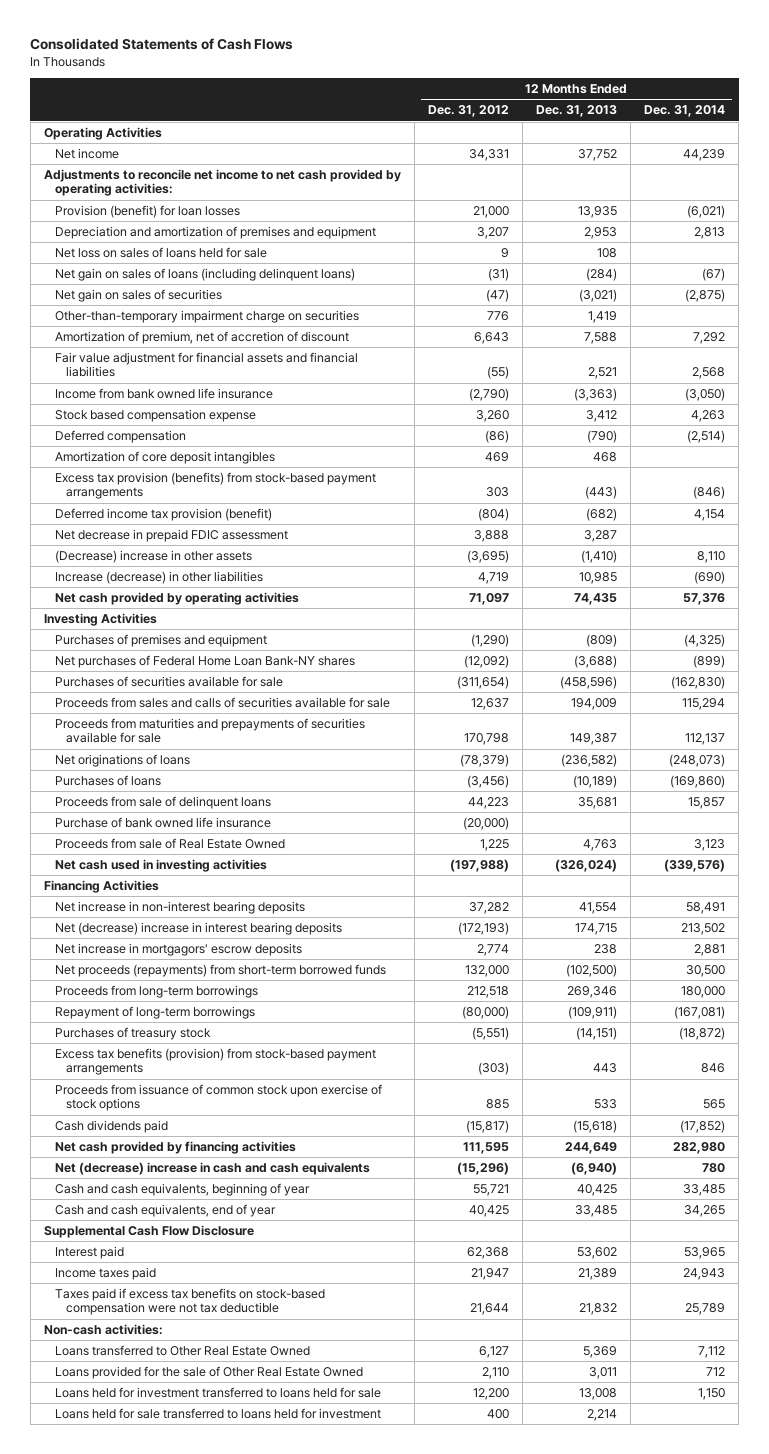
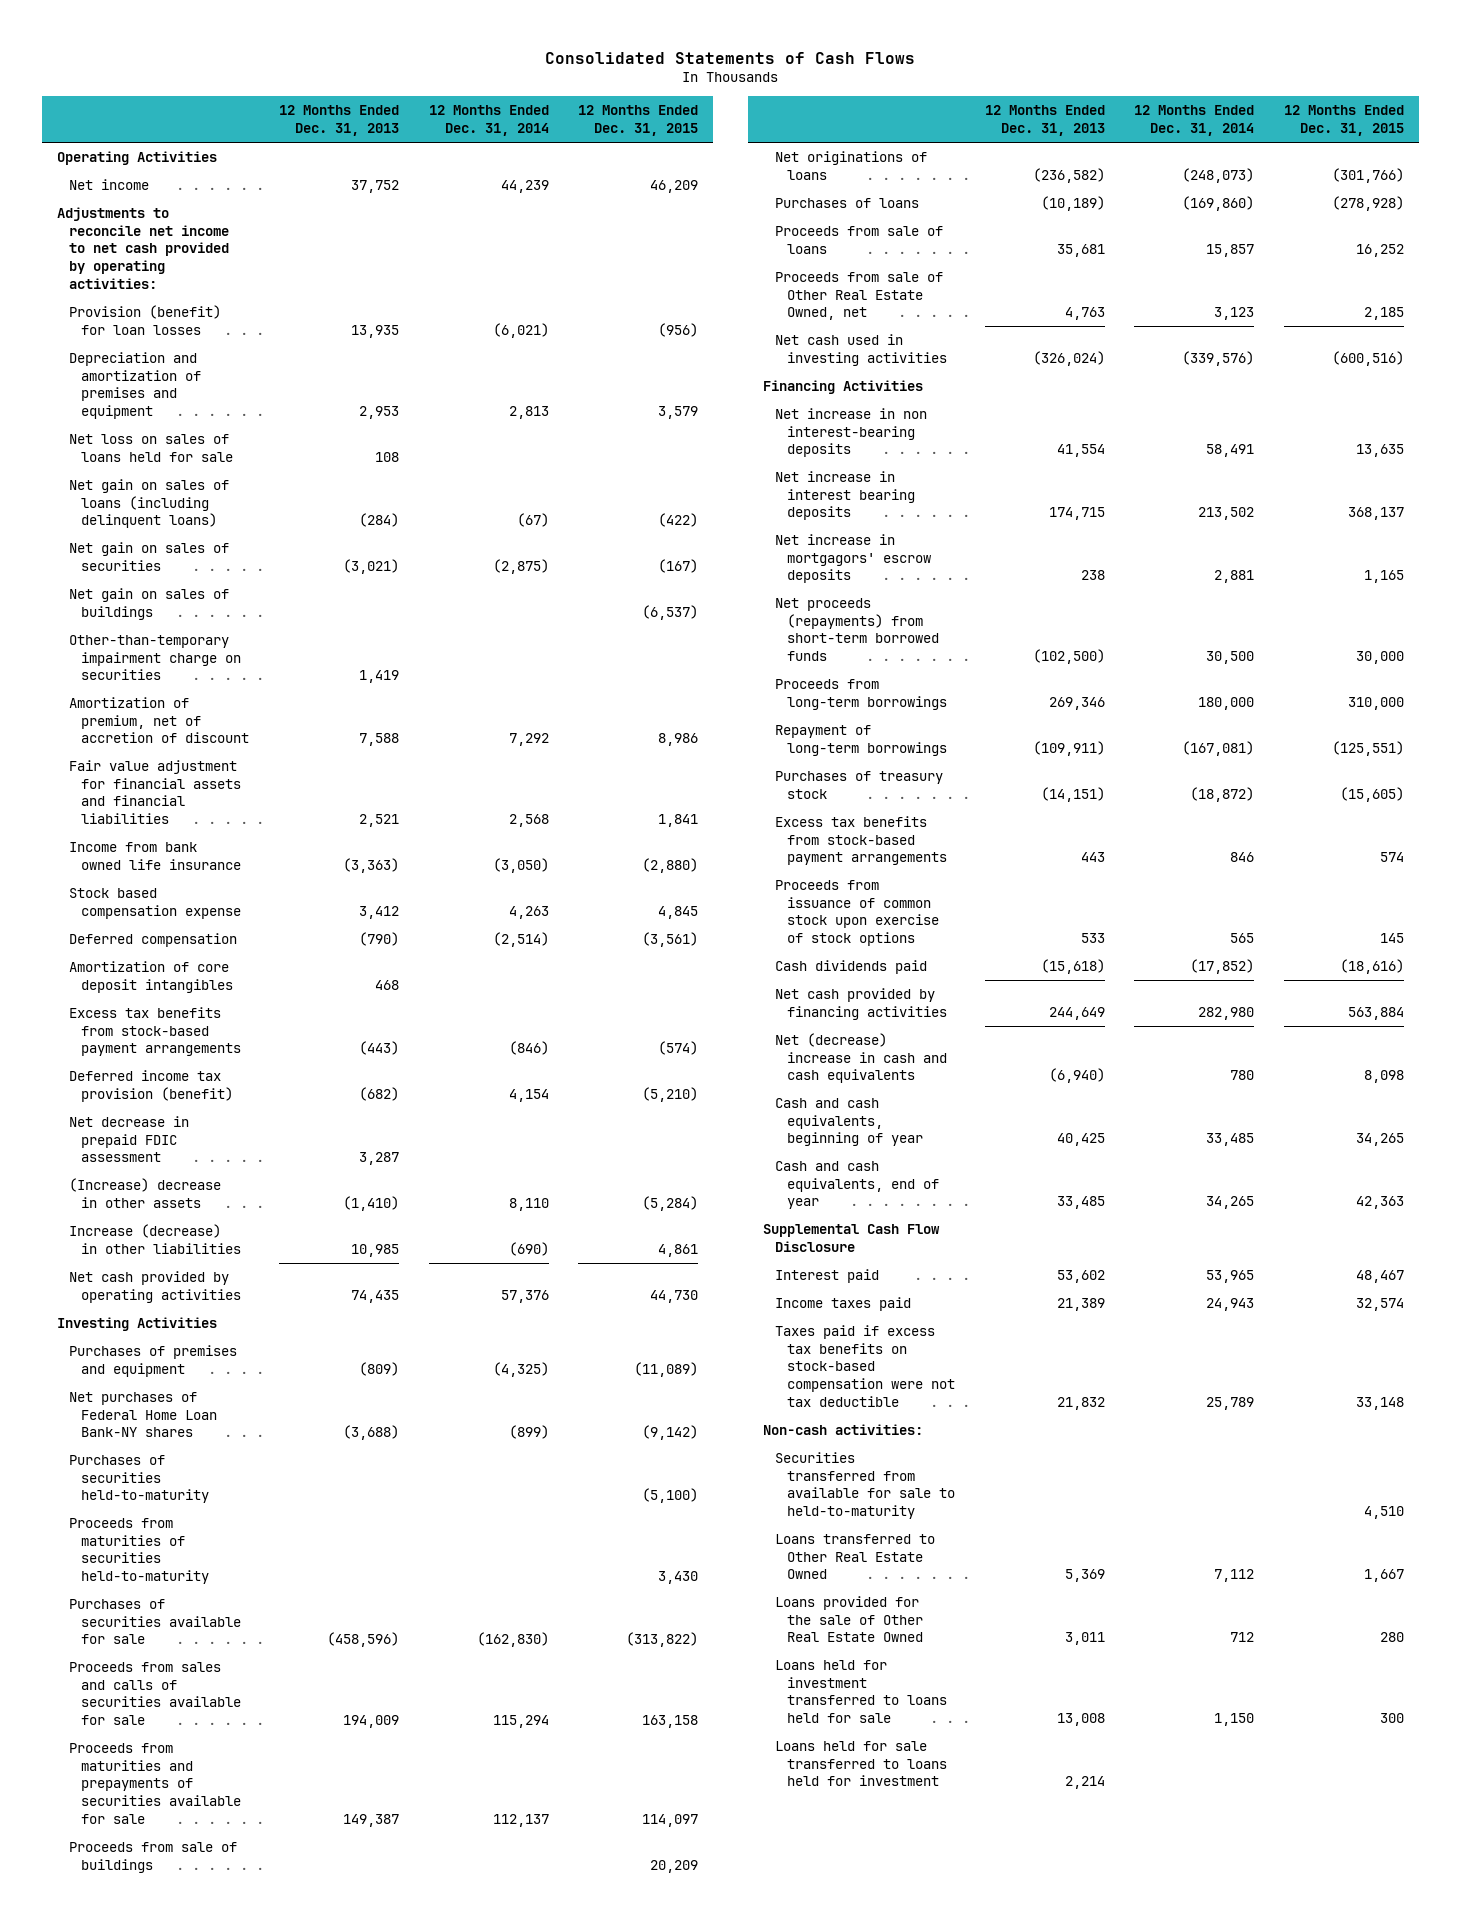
[427,105,509,118] Dec. 31, 2012 -> none
none -> [578,105,699,136] 12 Months Ended Dec. 31, 2015
none -> [69,588,230,620] Net gain on sales of buildings
[54,472,376,500] Excess tax provision (benefits) from stock-based payment arrangements -> [69,1007,242,1057] Excess tax benefits from stock-based payment arrangements
[54,550,252,564] (Decrease) increase in other assets -> [69,1178,222,1208] (Increase) decrease in other assets
none -> [69,1455,210,1504] Purchases of securities held-to-maturity
none -> [69,1518,210,1584] Proceeds from maturities of securities held-to-maturity
none -> [69,1842,238,1873] Proceeds from sale of buildings
[54,817,271,829] Purchase of bank owned life insurance -> none
[54,796,271,810] Proceeds from sale of delinquent loans -> [774,226,943,254] Proceeds from sale of loans
[54,838,285,850] Proceeds from sale of Real Estate Owned -> [774,272,943,321] Proceeds from sale of Other Real Estate Owned, net
[54,901,305,915] Net increase in non-interest bearing deposits -> [774,408,927,458] Net increase in non interest-bearing deposits
[54,922,342,936] Net (decrease) increase in interest bearing deposits -> [774,471,915,521] Net increase in interest bearing deposits
[54,1048,376,1076] Excess tax benefits (provision) from stock-based payment arrangements -> [774,816,947,866] Excess tax benefits from stock-based payment arrangements
none -> [774,1452,955,1519] Securities transferred from available for sale to held-to-maturity

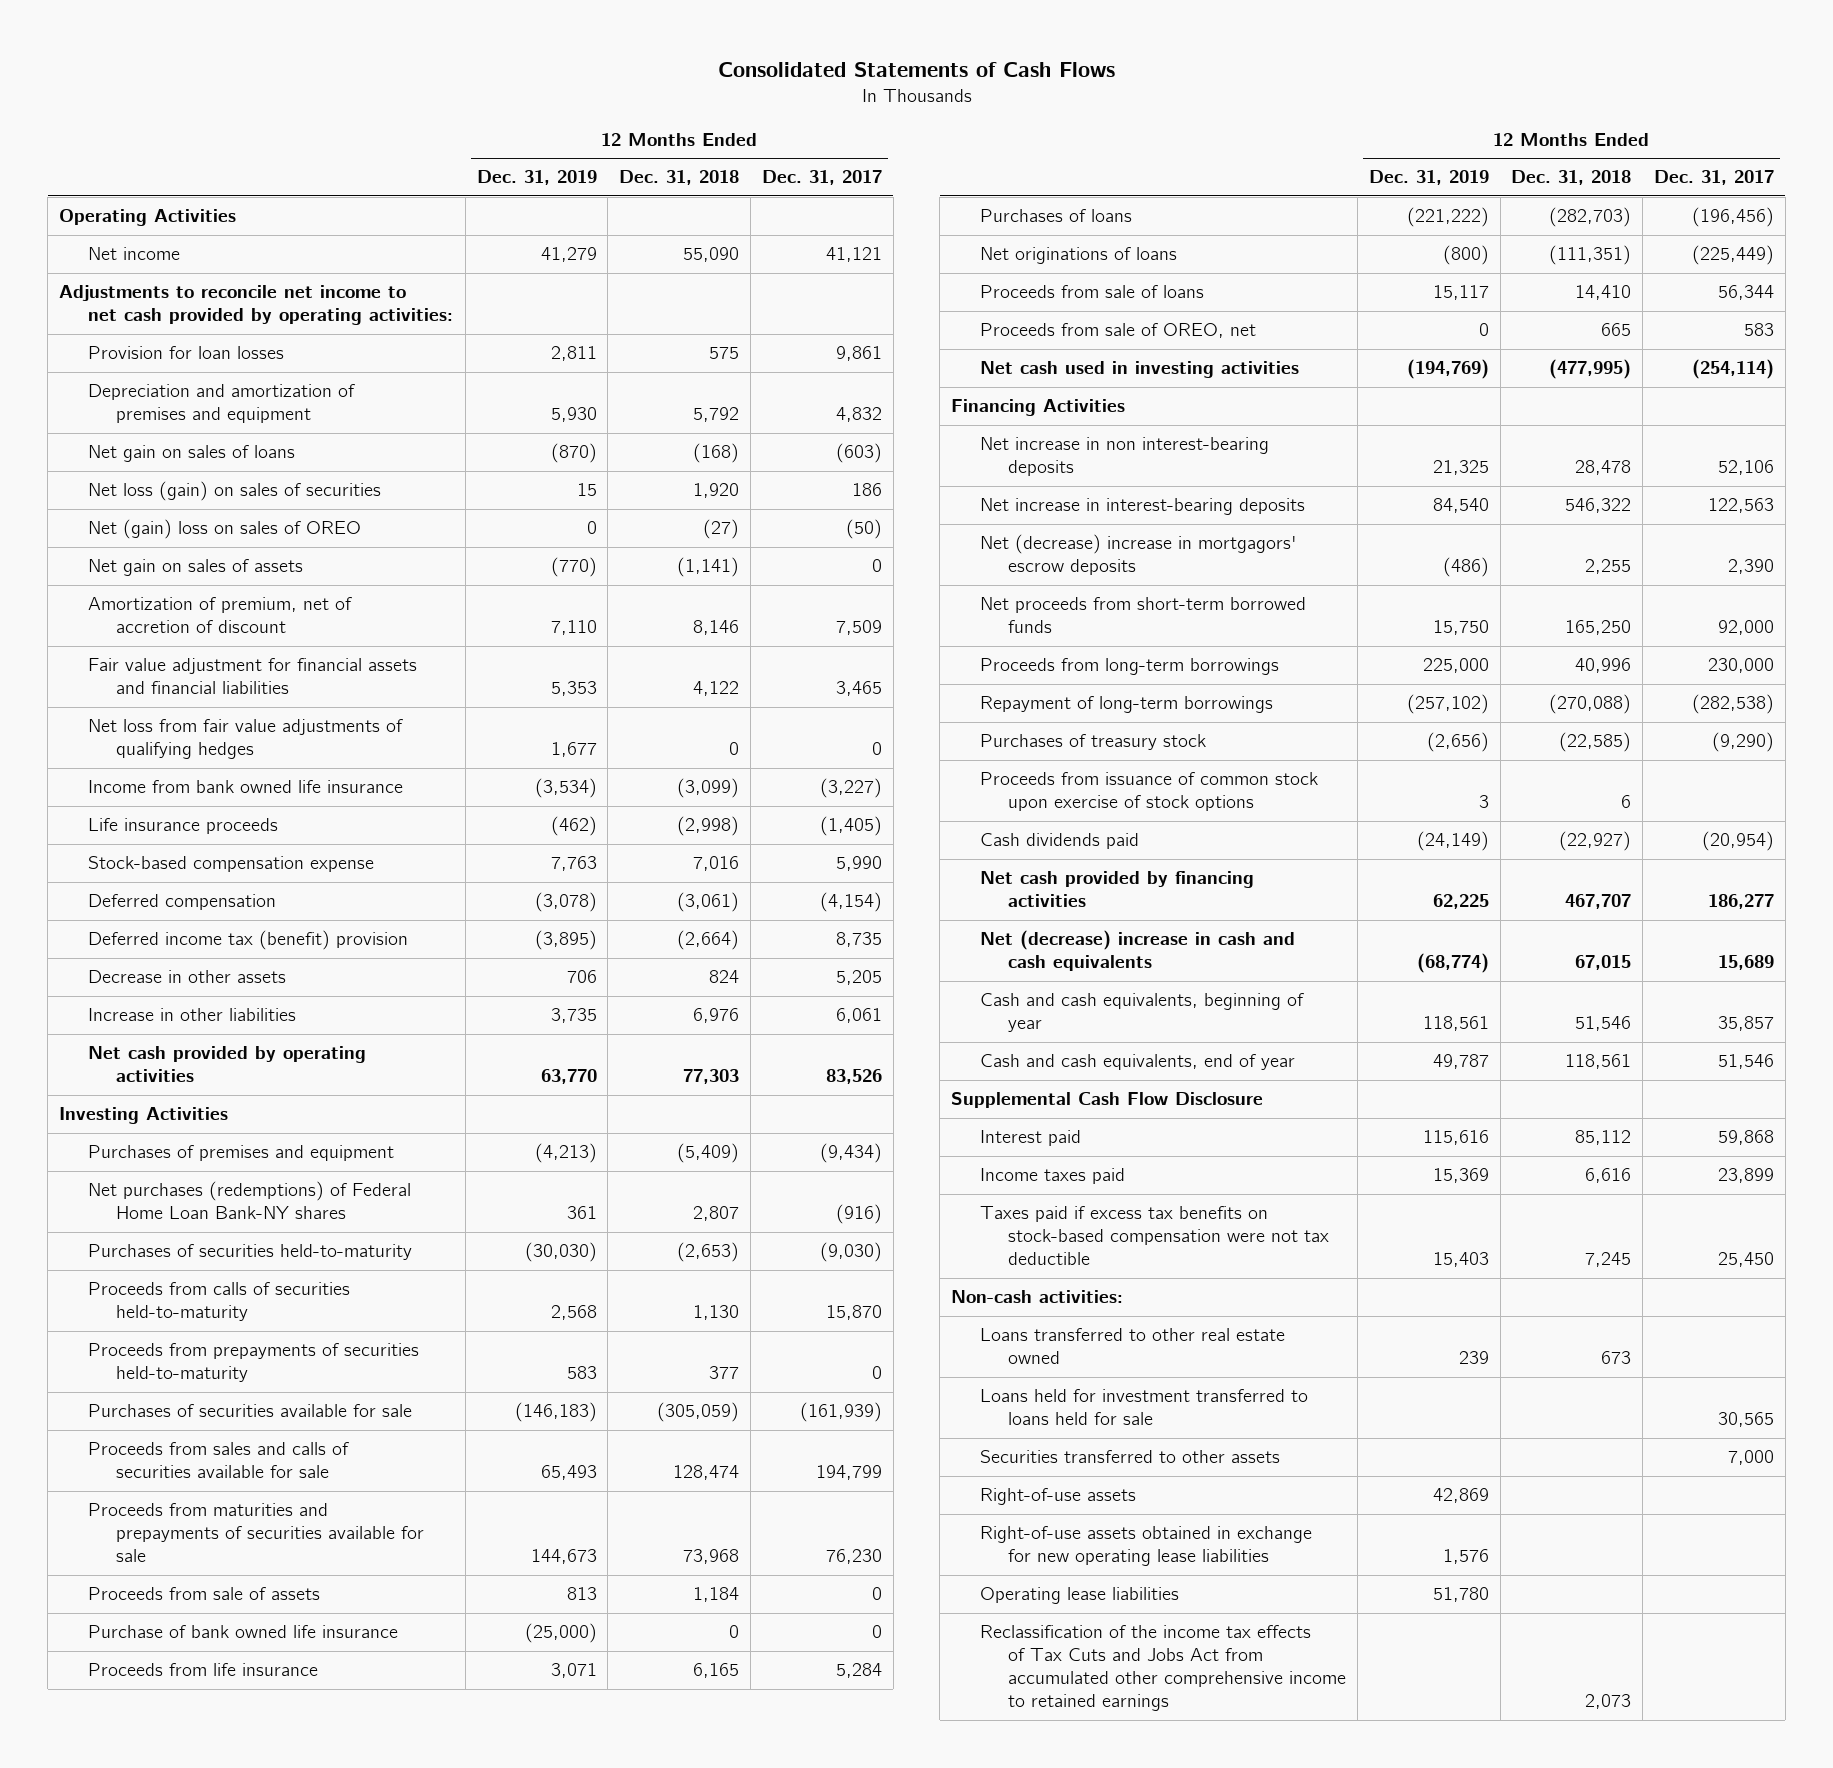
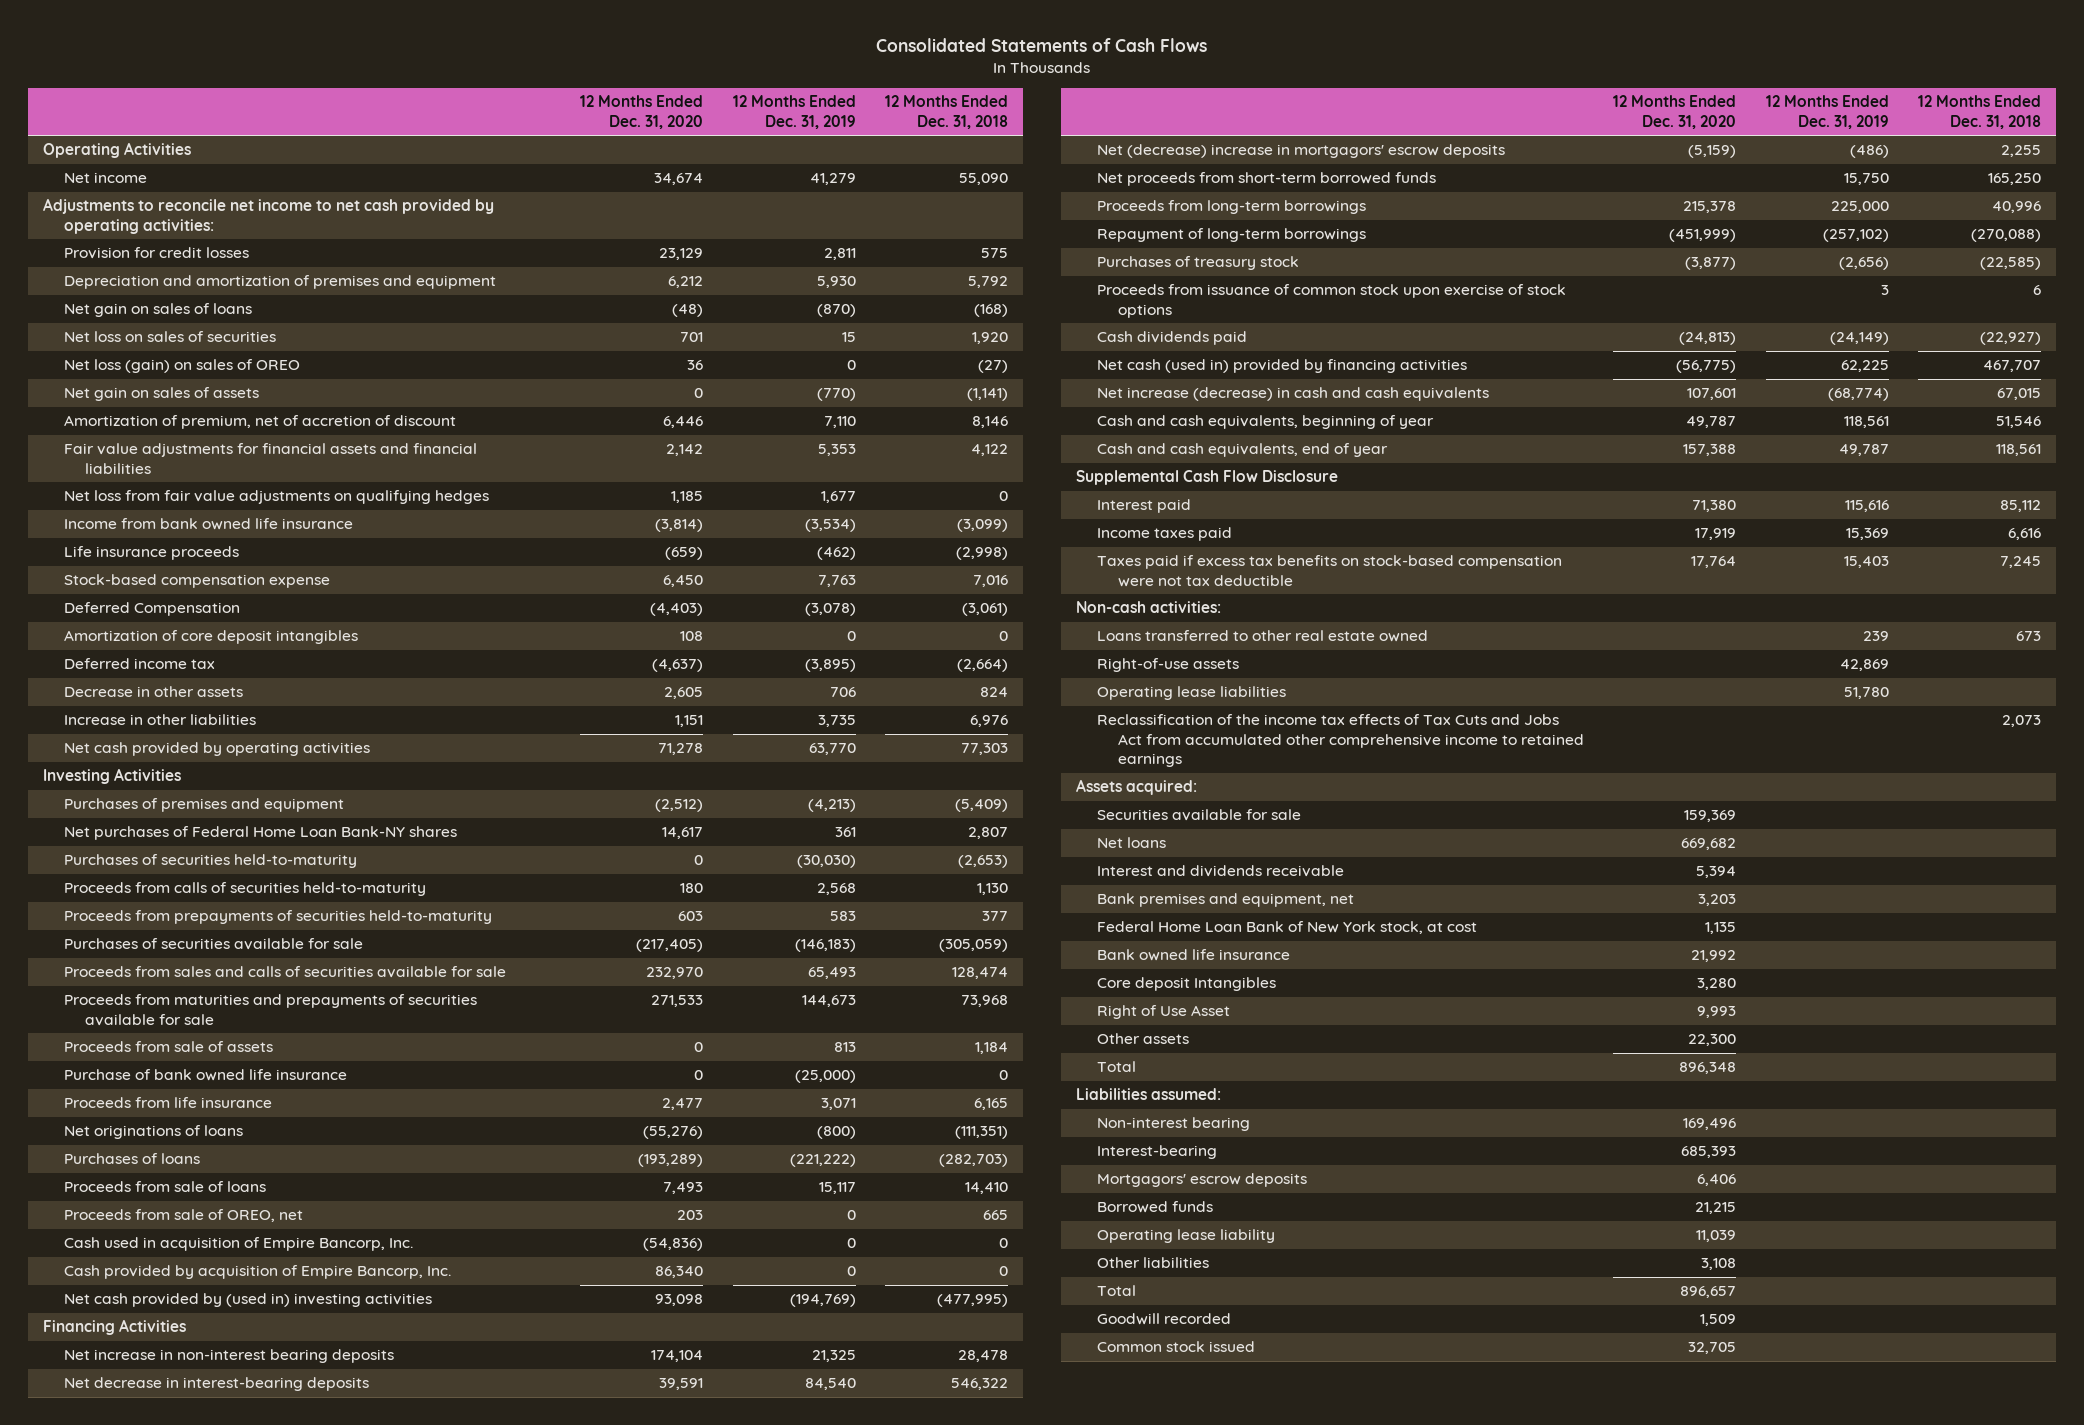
[761,170,882,186] Dec. 31, 2017 -> none
none -> [580,95,704,129] 12 Months Ended Dec. 31, 2020
[87,346,284,360] Provision for loan losses -> [63,247,249,260] Provision for credit losses
[87,481,381,502] Net loss (gain) on sales of securities -> [63,331,276,343] Net loss on sales of securities
[87,519,361,540] Net (gain) loss on sales of OREO -> [63,359,300,374] Net loss (gain) on sales of OREO
[87,658,417,695] Fair value adjustment for financial assets and financial liabilities -> [63,443,477,474] Fair value adjustments for financial assets and financial liabilities
[87,719,403,760] Net loss from fair value adjustments of qualifying hedges -> [63,490,489,505] Net loss from fair value adjustments on qualifying hedges
[87,894,276,911] Deferred compensation -> [63,602,240,617] Deferred Compensation
none -> [63,630,358,645] Amortization of core deposit intangibles
[87,930,408,951] Deferred income tax (benefit) provision -> [63,658,215,670] Deferred income tax
[87,1181,411,1220] Net purchases (redemptions) of Federal Home Loan Bank-NY shares -> [63,826,457,841] Net purchases of Federal Home Loan Bank-NY shares
[979,209,1132,223] Purchases of loans -> [63,1153,200,1165] Purchases of loans
none -> [63,1237,413,1252] Cash used in acquisition of Empire Bancorp, Inc.
none -> [63,1265,451,1280] Cash provided by acquisition of Empire Bancorp, Inc.
[979,361,1299,379] Net cash used in investing activities -> [63,1293,432,1308] Net cash provided by (used in) investing activities
[979,437,1269,477] Net increase in non interest-bearing deposits -> [63,1349,394,1364] Net increase in non-interest bearing deposits
[979,498,1305,516] Net increase in interest-bearing deposits -> [63,1377,369,1392] Net decrease in interest-bearing deposits
[979,871,1254,908] Net cash provided by financing activities -> [1096,359,1467,374] Net cash (used in) provided by financing activities
[979,930,1295,972] Net (decrease) increase in cash and cash equivalents -> [1096,387,1489,402] Net increase (decrease) in cash and cash equivalents
[979,1389,1308,1426] Loans held for investment transferred to loans held for sale -> none
[979,1450,1280,1464] Securities transferred to other assets -> none
[979,1526,1312,1567] Right-of-use assets obtained in exchange for new operating lease liabilities -> none
none -> [1075,779,1197,796] Assets acquired:
none -> [1096,809,1301,822] Securities available for sale
none -> [1096,837,1166,849] Net loans
none -> [1096,865,1344,878] Interest and dividends receivable
none -> [1096,893,1354,908] Bank premises and equipment, net
none -> [1096,921,1477,935] Federal Home Loan Bank of New York stock, at cost
none -> [1096,949,1290,962] Bank owned life insurance
none -> [1096,977,1276,992] Core deposit Intangibles
none -> [1096,1005,1230,1020] Right of Use Asset
none -> [1096,1033,1189,1045] Other assets
none -> [1096,1061,1136,1073] Total
none -> [1075,1088,1221,1101] Liabilities assumed:
none -> [1096,1117,1250,1132] Non-interest bearing
none -> [1096,1145,1217,1160] Interest-bearing
none -> [1096,1173,1307,1188] Mortgagors' escrow deposits
none -> [1096,1201,1213,1214] Borrowed funds
none -> [1096,1229,1275,1244] Operating lease liability
none -> [1096,1257,1209,1269] Other liabilities
none -> [1096,1285,1136,1297] Total
none -> [1096,1313,1231,1326] Goodwill recorded
none -> [1096,1341,1255,1353] Common stock issued

